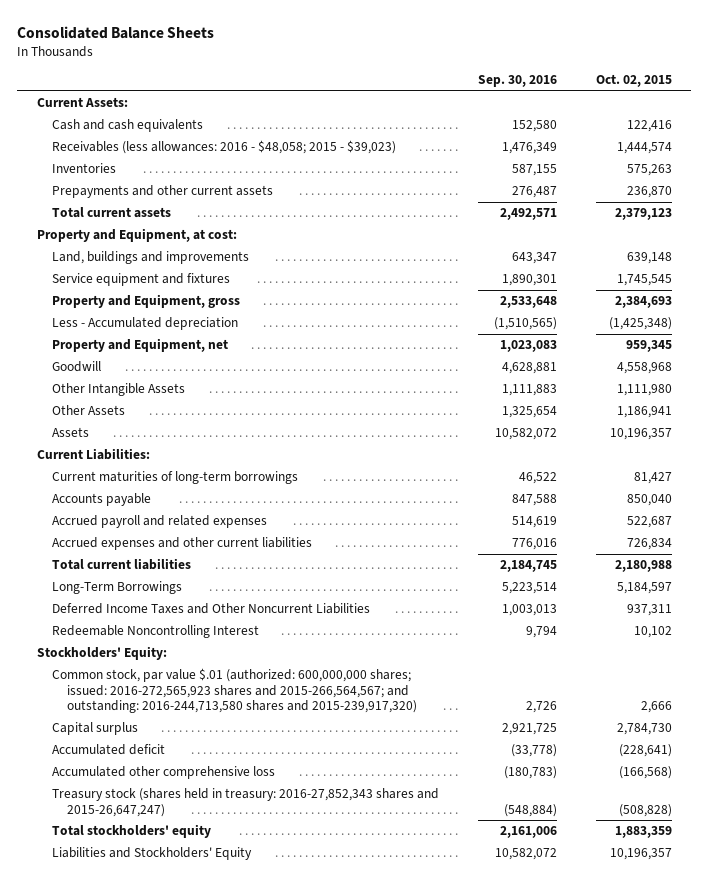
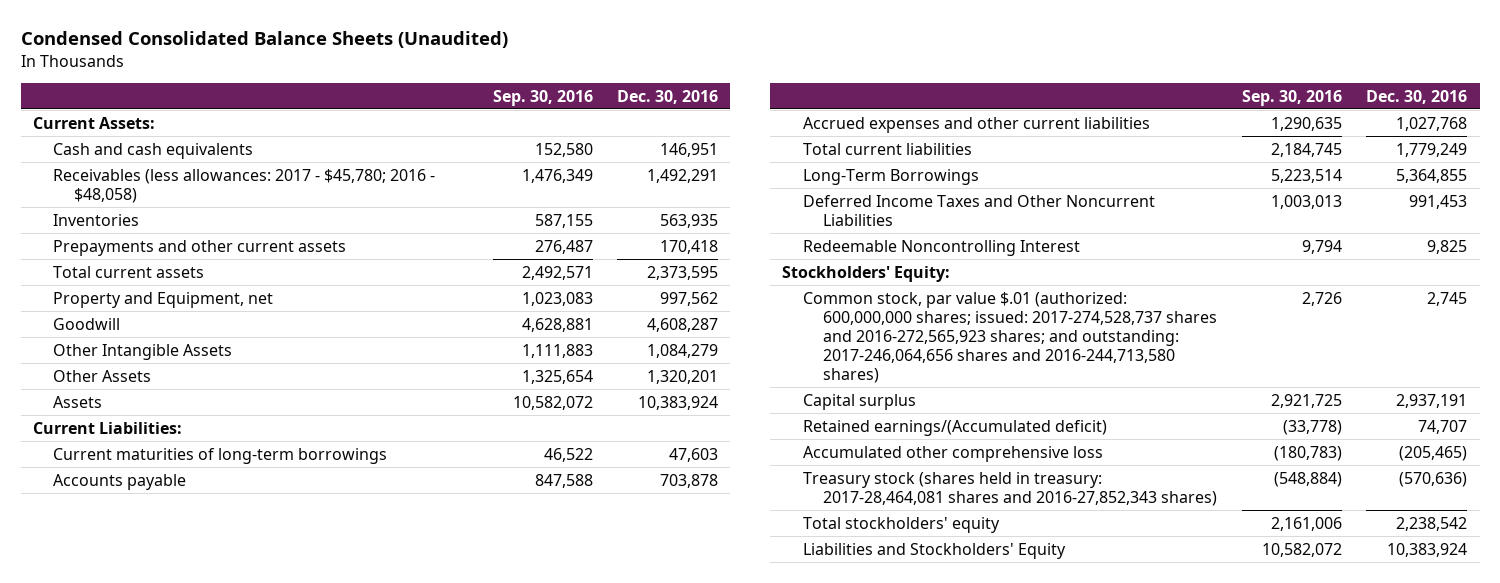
[17,25,215,39] Consolidated Balance Sheets -> [20,31,508,49] Condensed Consolidated Balance Sheets (Unaudited)
[595,74,672,88] Oct. 02, 2015 -> none
none -> [616,89,718,104] Dec. 30, 2016
[52,140,397,155] Receivables (less allowances: 2016 - $48,058; 2015 - $39,023) -> [53,168,436,203] Receivables (less allowances: 2017 - $45,780; 2016 - $48,058)
[36,228,237,243] Property and Equipment, at cost: -> none
[52,251,250,265] Land, buildings and improvements -> none
[52,273,231,287] Service equipment and fixtures -> none
[52,294,241,309] Property and Equipment, gross -> none
[52,317,239,331] Less - Accumulated depreciation -> none
[52,515,268,529] Accrued payroll and related expenses -> none
[511,538,557,551] 776,016 -> [1270,116,1342,131] 1,290,635
[52,668,418,714] Common stock, par value $.01 (authorized: 600,000,000 shares; issued: 2016-272,565,923 shares and 2015-266,564,567; and outstanding: 2016-244,713,580 shares and 2015-239,917,320) -> [802,291,1218,383] Common stock, par value $.01 (authorized: 600,000,000 shares; issued: 2017-274,528,737 shares and 2016-272,565,923 shares; and outstanding: 2017-246,064,656 shares and 2016-244,713,580 shares)
[52,744,166,756] Accumulated deficit -> [802,419,1107,436] Retained earnings/(Accumulated deficit)
[52,788,440,817] Treasury stock (shares held in treasury: 2016-27,852,343 shares and 2015-26,647,247) -> [802,471,1218,506] Treasury stock (shares held in treasury: 2017-28,464,081 shares and 2016-27,852,343 shares)

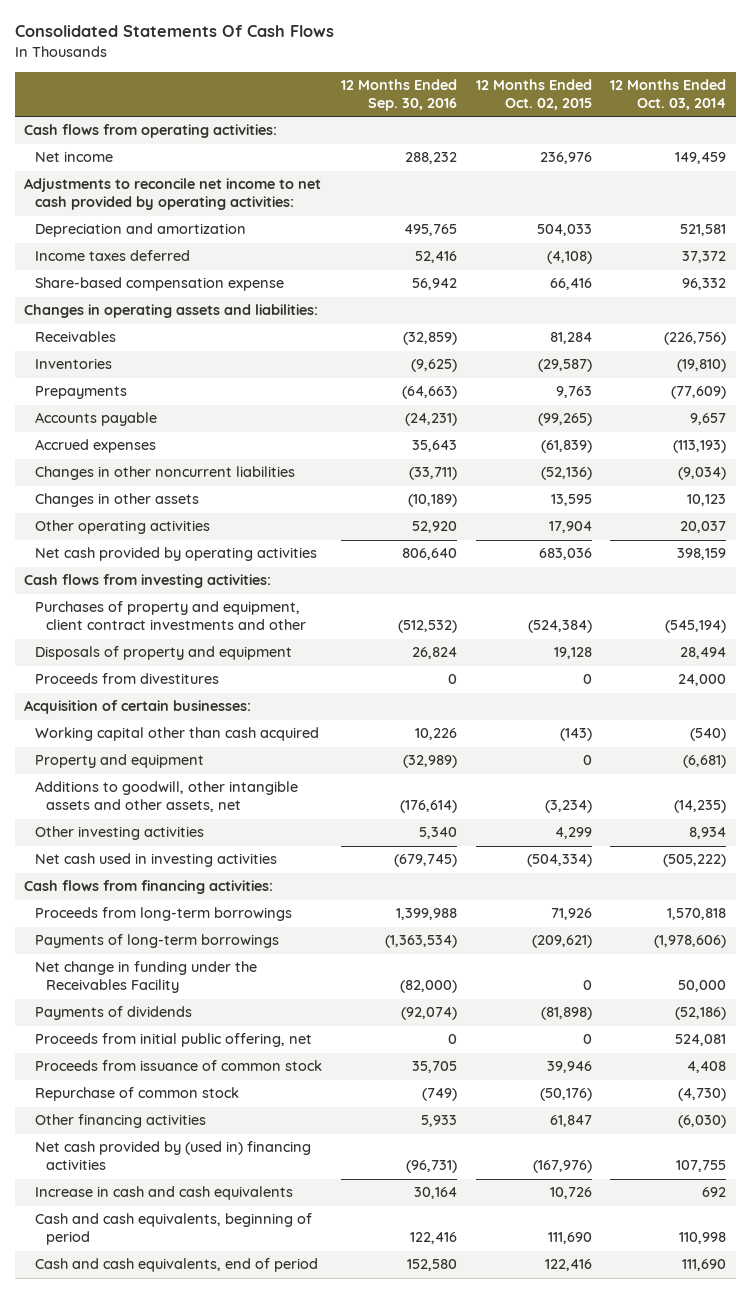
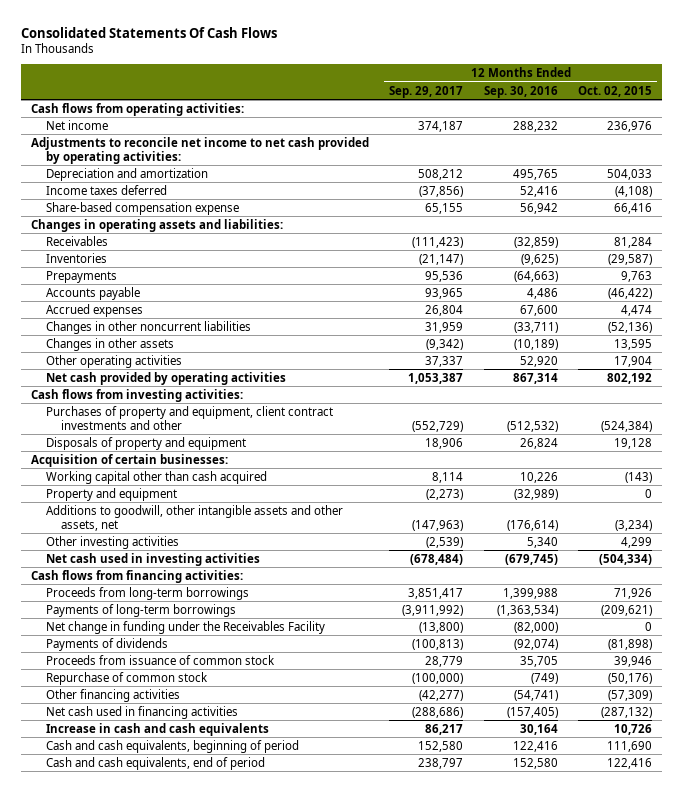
[610,78,727,111] 12 Months Ended Oct. 03, 2014 -> none
none -> [389,85,464,98] Sep. 29, 2017
[404,413,457,427] (24,231) -> [526,287,558,299] 4,486
[537,413,592,427] (99,265) -> [608,287,653,299] (46,422)
[411,440,457,453] 35,643 -> [519,304,558,316] 67,600
[540,440,592,454] (61,839) -> [621,304,653,316] 4,474
[401,548,457,561] 806,640 -> [512,372,558,384] 867,314
[538,548,592,561] 683,036 -> [607,372,653,384] 802,192
[34,673,219,685] Proceeds from divestitures -> none
[34,1033,312,1048] Proceeds from initial public offering, net -> none
[420,1115,457,1128] 5,933 -> [513,689,558,701] (54,741)
[549,1115,592,1128] 61,847 -> [608,689,653,701] (57,309)
[34,1141,311,1171] Net cash provided by (used in) financing activities -> [45,705,238,719] Net cash used in financing activities
[405,1160,457,1174] (96,731) -> [506,706,558,718] (157,405)
[532,1160,592,1174] (167,976) -> [601,706,653,718] (287,132)

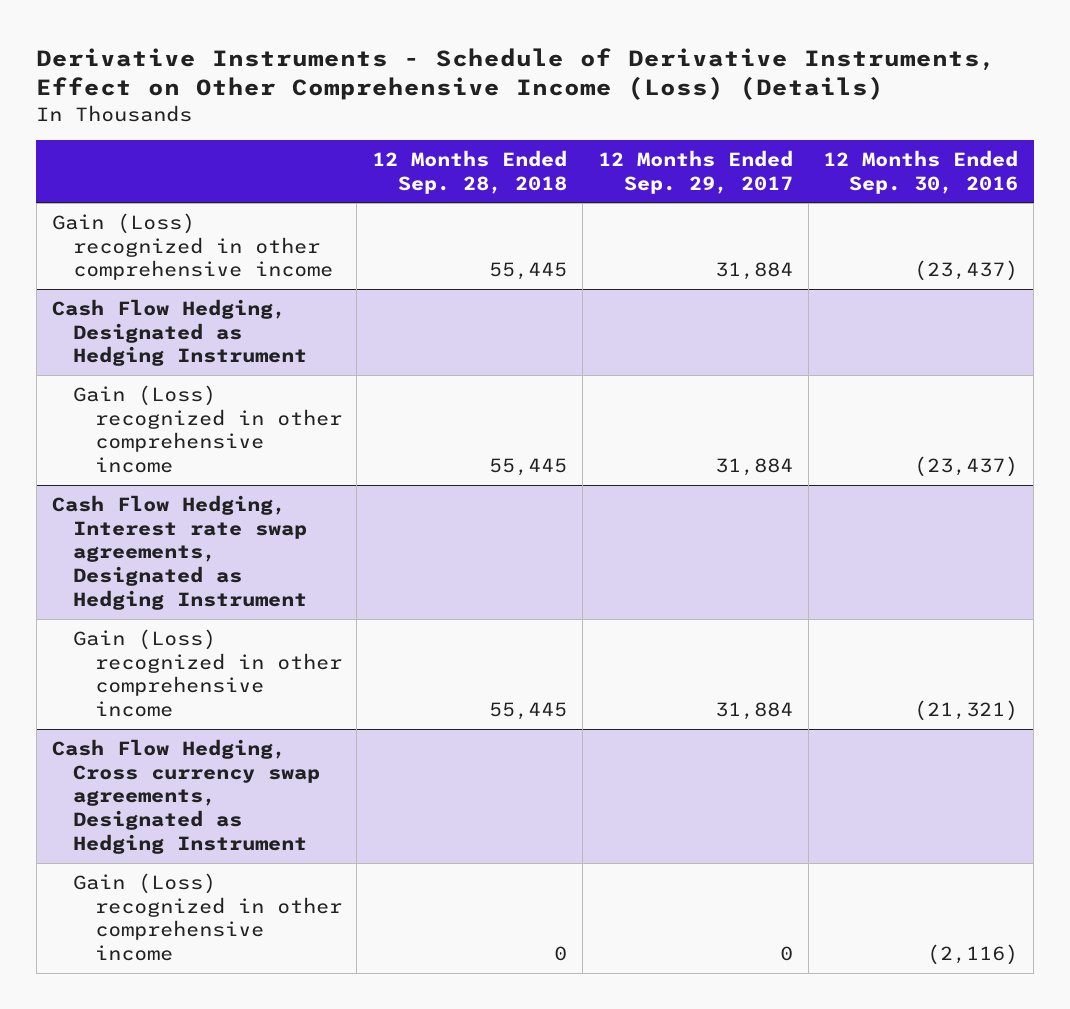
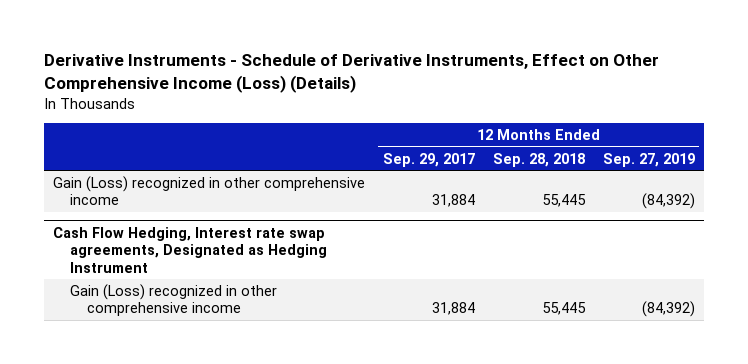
[823,149,1019,194] 12 Months Ended Sep. 30, 2016 -> none
none -> [602,152,695,167] Sep. 27, 2019
[51,299,308,367] Cash Flow Hedging, Designated as Hedging Instrument -> none
[73,385,342,474] Gain (Loss) recognized in other comprehensive income -> none
[51,739,321,854] Cash Flow Hedging, Cross currency swap agreements, Designated as Hedging Instrument -> none
[73,873,342,962] Gain (Loss) recognized in other comprehensive income -> none

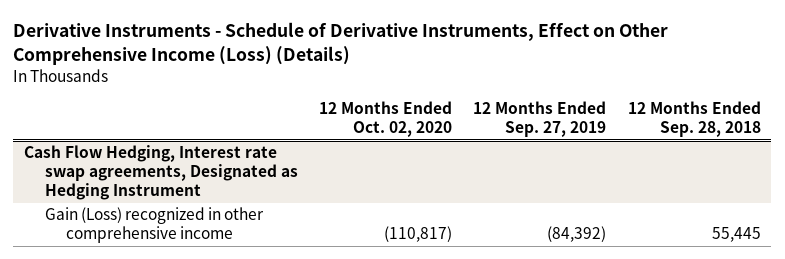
[382,152,475,167] Sep. 29, 2017 -> none
none -> [319,101,453,138] 12 Months Ended Oct. 02, 2020
[52,175,365,206] Gain (Loss) recognized in other comprehensive income -> none

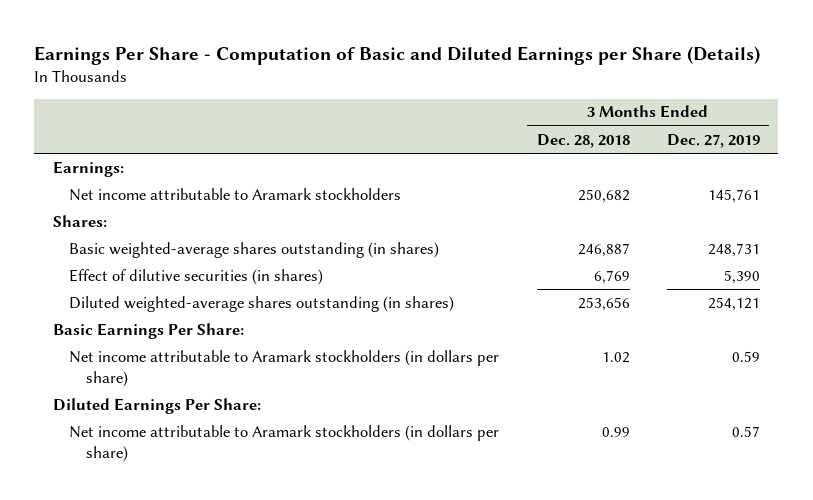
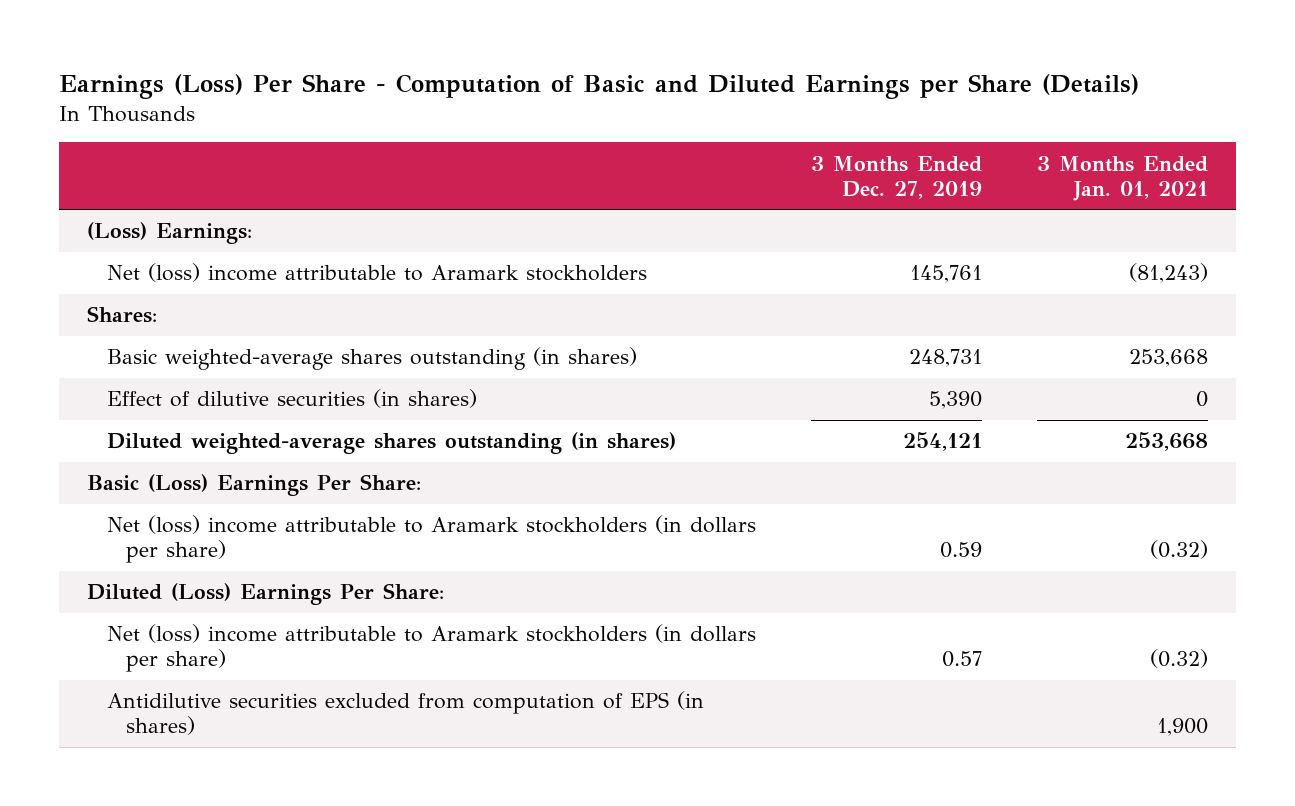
[34,45,761,65] Earnings Per Share - Computation of Basic and Diluted Earnings per Share (Details) -> [59,74,1140,100] Earnings (Loss) Per Share - Computation of Basic and Diluted Earnings per Share (Details)
[536,133,630,148] Dec. 28, 2018 -> none
none -> [1037,155,1209,201] 3 Months Ended Jan. 01, 2021
[52,160,124,177] Earnings: -> [86,222,252,245] (Loss) Earnings:
[69,187,402,201] Net income attributable to Aramark stockholders -> [106,263,647,283] Net (loss) income attributable to Aramark stockholders
[52,322,244,339] Basic Earnings Per Share: -> [86,474,421,497] Basic (Loss) Earnings Per Share:
[69,349,500,387] Net income attributable to Aramark stockholders (in dollars per share) -> [106,515,756,564] Net (loss) income attributable to Aramark stockholders (in dollars per share)
[52,397,261,414] Diluted Earnings Per Share: -> [86,583,444,606] Diluted (Loss) Earnings Per Share:
[69,424,500,462] Net income attributable to Aramark stockholders (in dollars per share) -> [106,624,756,673] Net (loss) income attributable to Aramark stockholders (in dollars per share)
none -> [106,691,704,736] Antidilutive securities excluded from computation of EPS (in shares)

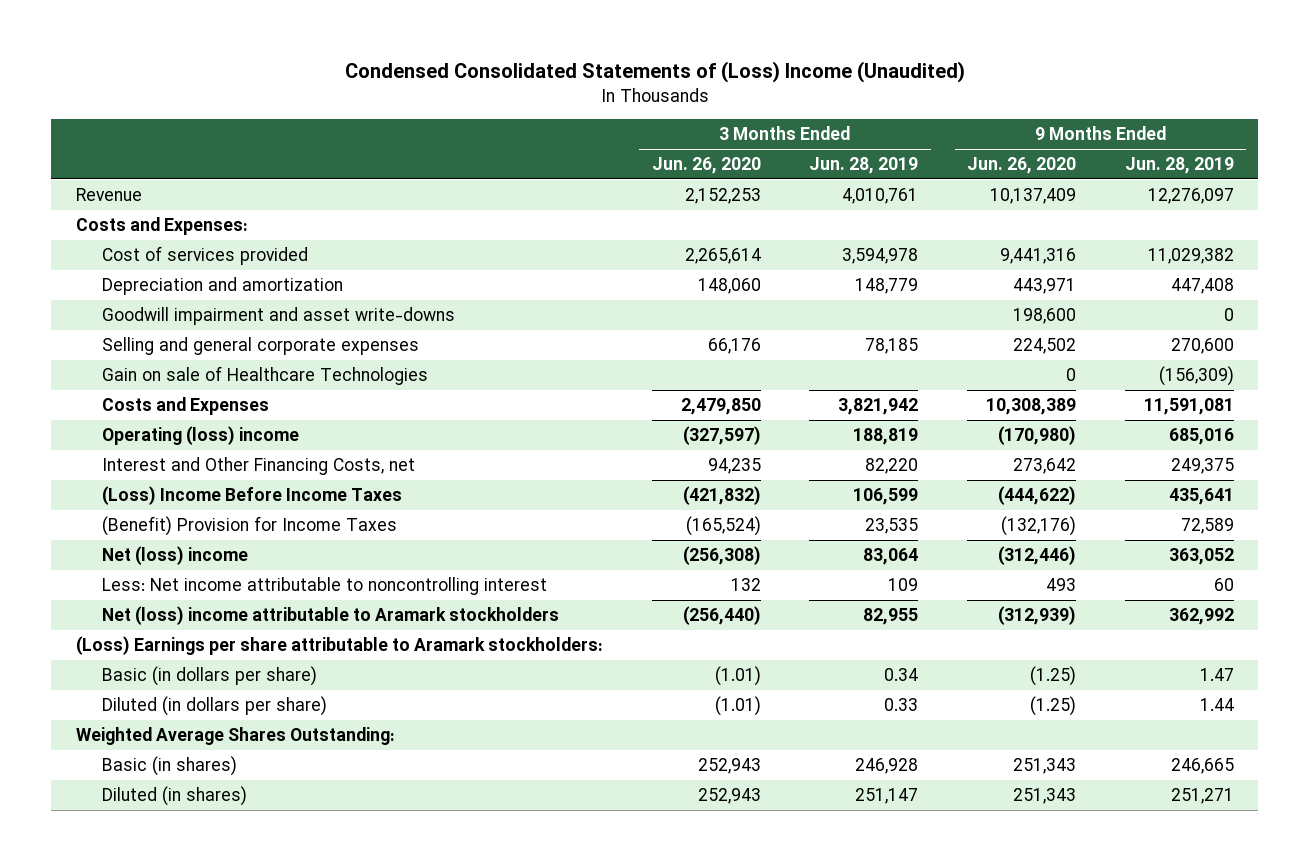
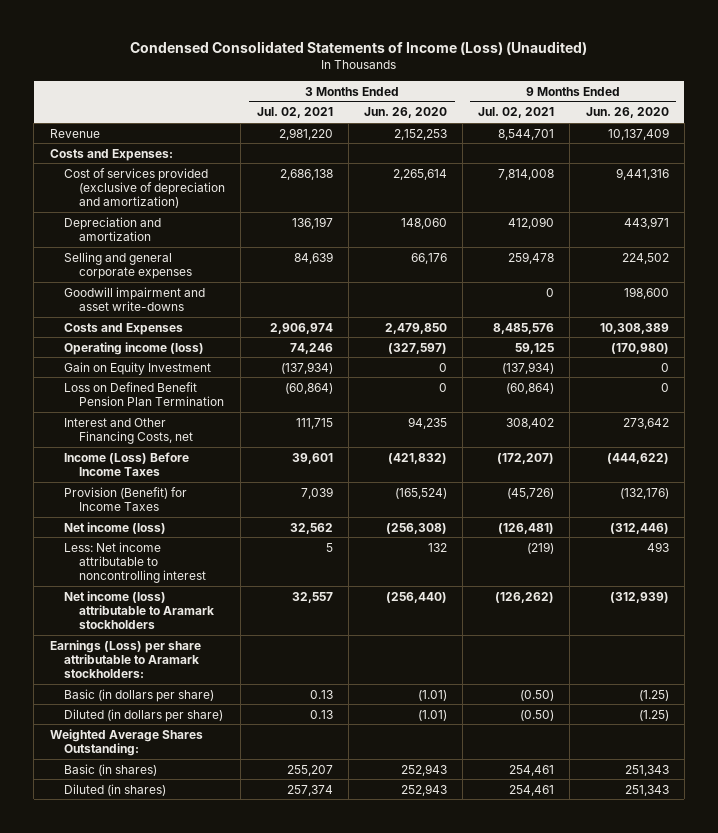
[344,61,965,84] Condensed Consolidated Statements of (Loss) Income (Unaudited) -> [130,40,588,55] Condensed Consolidated Statements of Income (Loss) (Unaudited)
[809,157,919,175] Jun. 28, 2019 -> none
[1124,157,1234,175] Jun. 28, 2019 -> none
none -> [256,107,333,119] Jul. 02, 2021
none -> [478,107,555,119] Jul. 02, 2021
[101,246,308,266] Cost of services provided -> [64,167,226,209] Cost of services provided (exclusive of depreciation and amortization)
[101,366,428,386] Gain on sale of Healthcare Technologies -> none
[101,307,455,326] Goodwill impairment and asset write-downs -> [64,286,206,311] Goodwill impairment and asset write-downs
[101,426,299,446] Operating (loss) income -> [64,341,205,355] Operating income (loss)
none -> [64,361,212,375] Gain on Equity Investment
none -> [64,381,225,406] Loss on Defined Benefit Pension Plan Termination
[101,486,402,506] (Loss) Income Before Income Taxes -> [64,451,190,476] Income (Loss) Before Income Taxes
[101,516,397,537] (Benefit) Provision for Income Taxes -> [64,486,188,511] Provision (Benefit) for Income Taxes
[101,546,248,566] Net (loss) income -> [64,521,167,534] Net income (loss)
[101,606,559,626] Net (loss) income attributable to Aramark stockholders -> [64,590,215,630] Net income (loss) attributable to Aramark stockholders
[75,636,603,656] (Loss) Earnings per share attributable to Aramark stockholders: -> [49,639,201,679] Earnings (Loss) per share attributable to Aramark stockholders:

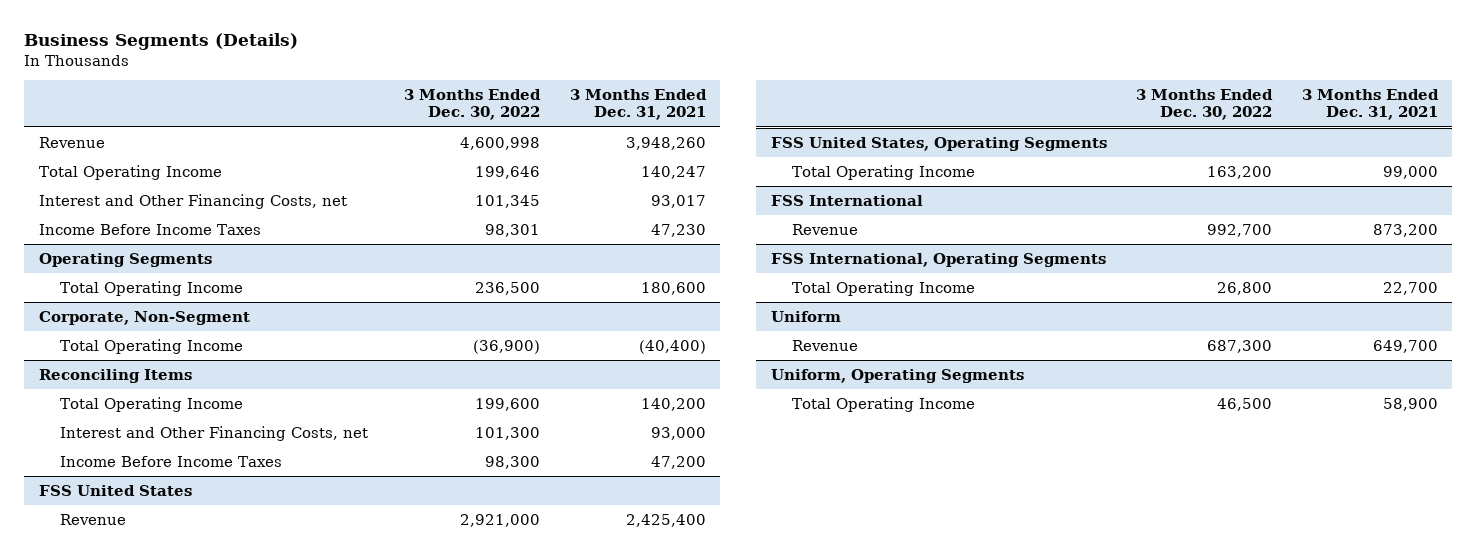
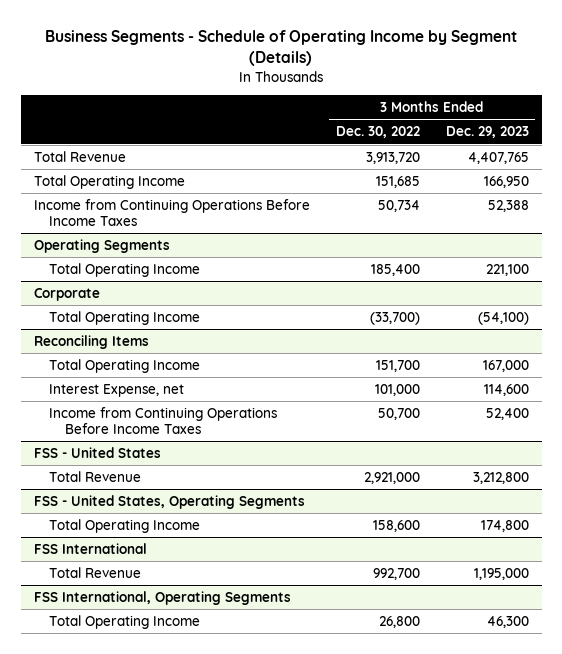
[24,33,299,51] Business Segments (Details) -> [45,29,518,67] Business Segments - Schedule of Operating Income by Segment (Details)
[569,88,707,121] 3 Months Ended Dec. 31, 2021 -> none
none -> [445,126,529,139] Dec. 29, 2023
[38,193,347,209] Interest and Other Financing Costs, net -> none
[38,136,105,148] Revenue -> [33,150,126,162] Total Revenue
[460,136,541,150] 4,600,998 -> [365,151,420,164] 3,913,720
[475,165,541,179] 199,646 -> [375,175,420,188] 151,685
[38,223,261,235] Income Before Income Taxes -> [33,198,310,227] Income from Continuing Operations Before Income Taxes
[485,223,541,237] 98,301 -> [377,199,420,212] 50,734
[475,281,541,295] 236,500 -> [370,263,420,276] 185,400
[38,310,250,325] Corporate, Non-Segment -> [33,287,100,301] Corporate
[473,339,541,354] (36,900) -> [369,311,420,325] (33,700)
[475,397,541,411] 199,600 -> [375,359,420,372] 151,700
[60,425,369,441] Interest and Other Financing Costs, net -> [49,383,185,397] Interest Expense, net
[475,426,541,440] 101,300 -> [374,383,420,396] 101,000
[60,455,283,467] Income Before Income Taxes -> [49,406,278,435] Income from Continuing Operations Before Income Taxes
[485,455,541,469] 98,300 -> [377,407,420,420] 50,700
[38,484,192,496] FSS United States -> [33,446,161,458] FSS - United States
[60,513,127,525] Revenue -> [49,470,142,482] Total Revenue
[770,136,1107,151] FSS United States, Operating Segments -> [33,494,305,509] FSS - United States, Operating Segments
[1207,165,1273,179] 163,200 -> [372,519,420,532] 158,600
[792,223,859,235] Revenue -> [49,566,142,578] Total Revenue
[770,310,841,322] Uniform -> none
[792,339,859,351] Revenue -> none
[770,368,1024,383] Uniform, Operating Segments -> none
[792,396,976,412] Total Operating Income -> none

